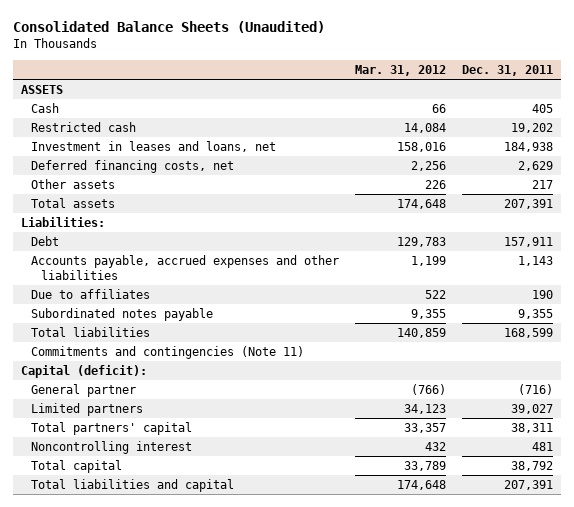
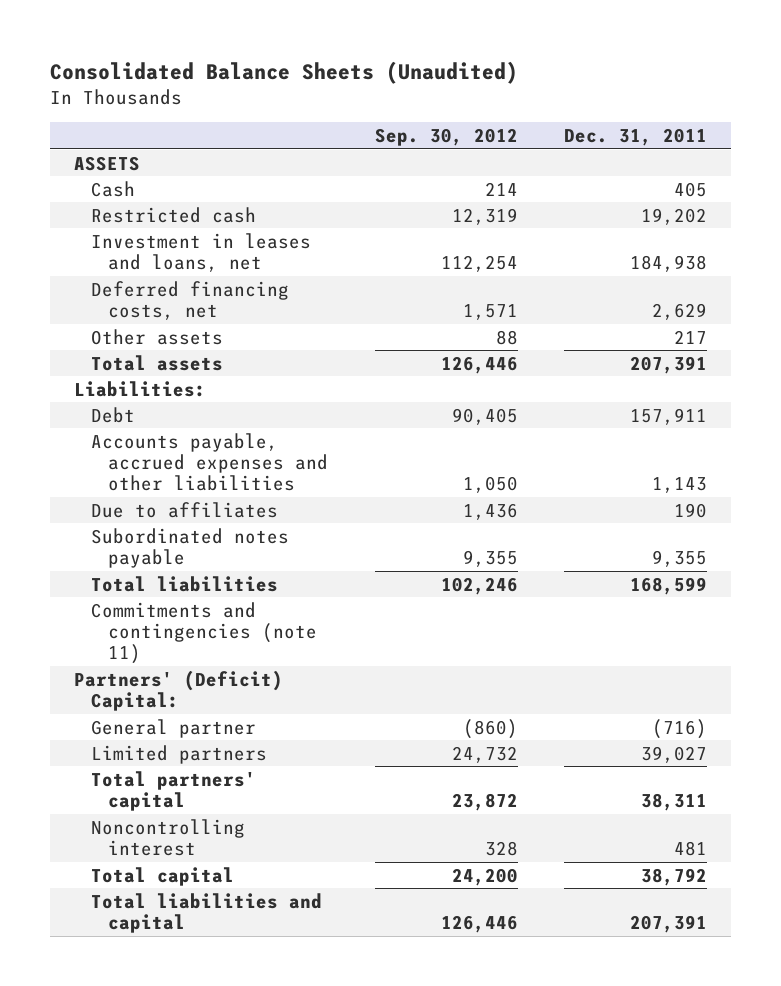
[355,65,447,77] Mar. 31, 2012 -> none
none -> [374,127,518,146] Sep. 30, 2012
[31,345,305,359] Commitments and contingencies (Note 11) -> [91,601,318,665] Commitments and contingencies (note 11)
[21,364,148,378] Capital (deficit): -> [73,669,283,712] Partners' (Deficit) Capital:

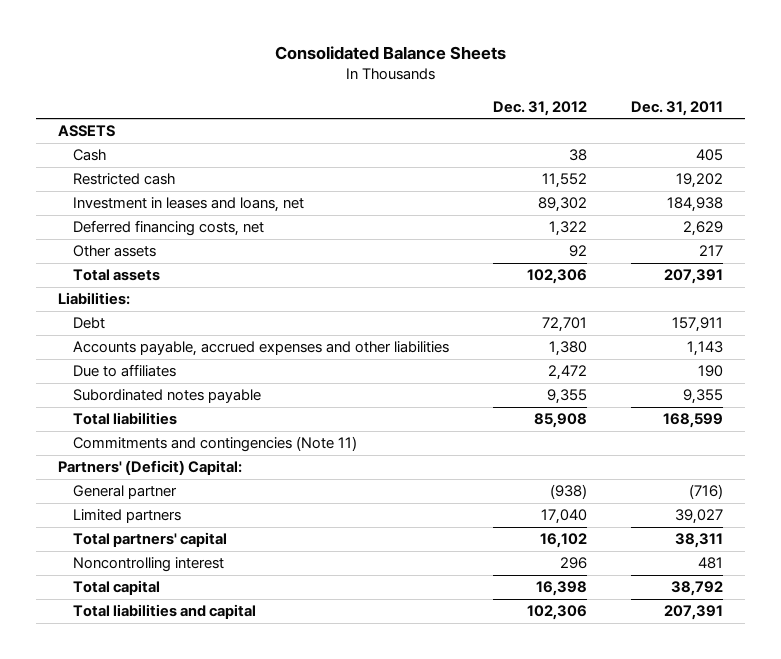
[50,61,519,85] Consolidated Balance Sheets (Unaudited) -> [274,45,506,60] Consolidated Balance Sheets
[374,127,518,146] Sep. 30, 2012 -> none
none -> [492,100,587,116] Dec. 31, 2012
[91,601,318,665] Commitments and contingencies (note 11) -> [72,436,357,453] Commitments and contingencies (Note 11)

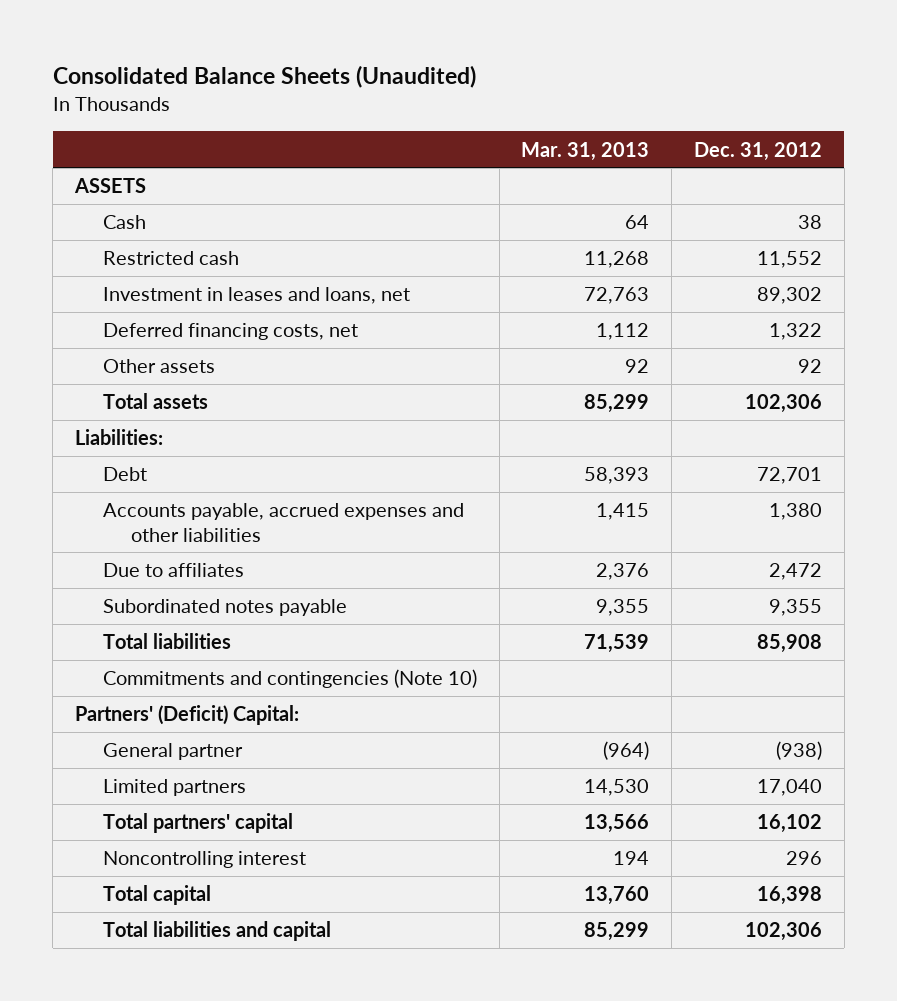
[274,45,506,60] Consolidated Balance Sheets -> [52,65,476,89] Consolidated Balance Sheets (Unaudited)
[631,100,724,116] Dec. 31, 2011 -> none
none -> [521,141,650,161] Mar. 31, 2013
[72,436,357,453] Commitments and contingencies (Note 11) -> [102,669,477,689] Commitments and contingencies (Note 10)

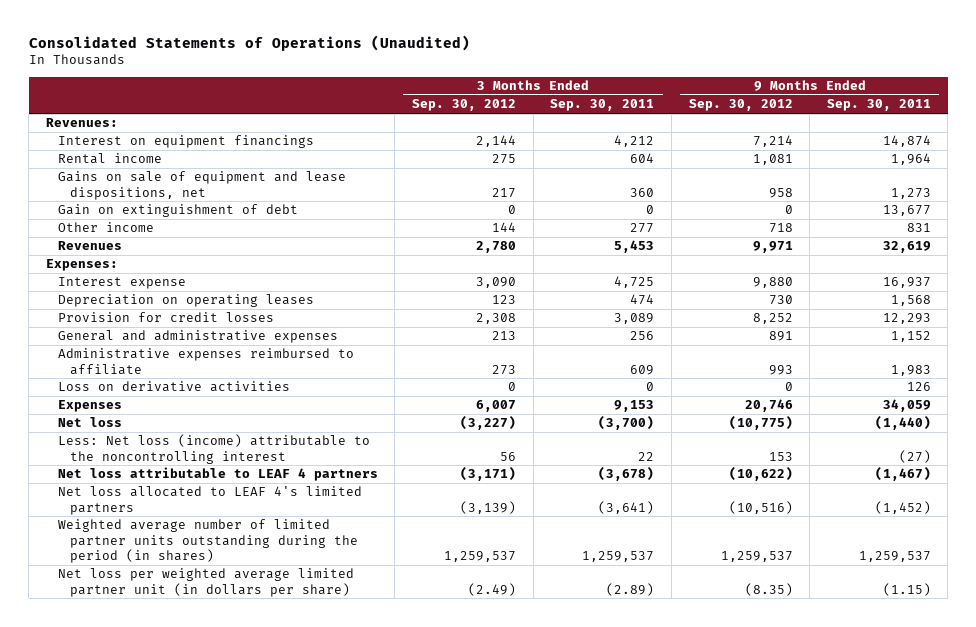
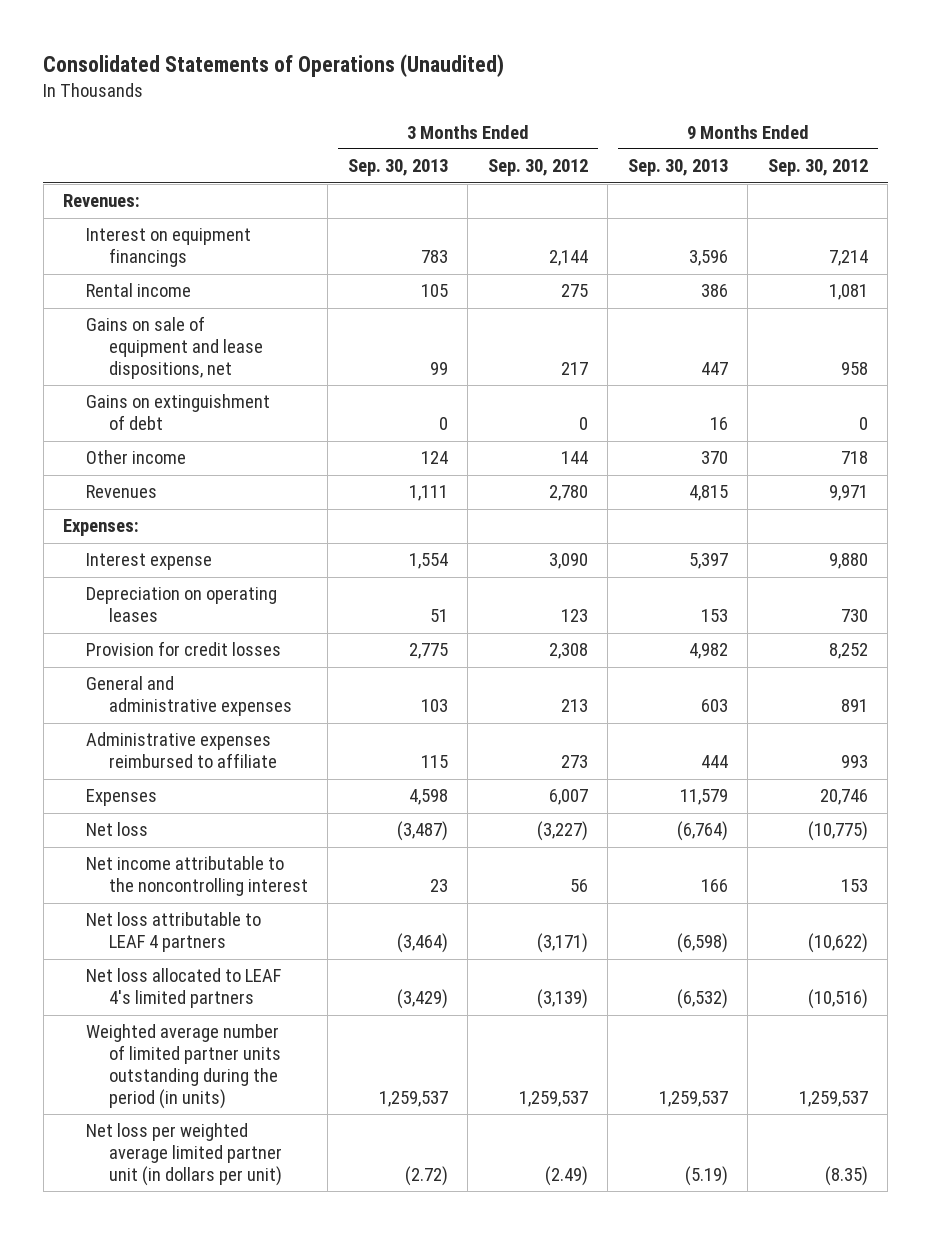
[550,99,655,112] Sep. 30, 2011 -> none
[826,99,931,112] Sep. 30, 2011 -> none
none -> [347,159,448,177] Sep. 30, 2013
none -> [627,159,728,177] Sep. 30, 2013
[57,204,298,218] Gain on extinguishment of debt -> [85,394,270,431] Gains on extinguishment of debt
[57,381,290,393] Loss on derivative activities -> none
[57,434,370,464] Less: Net loss (income) attributable to the noncontrolling interest -> [85,856,308,897] Net income attributable to the noncontrolling interest
[57,519,358,563] Weighted average number of limited partner units outstanding during the period (in shares) -> [85,1024,281,1109] Weighted average number of limited partner units outstanding during the period (in units)
[57,568,354,597] Net loss per weighted average limited partner unit (in dollars per share) -> [85,1123,282,1187] Net loss per weighted average limited partner unit (in dollars per unit)

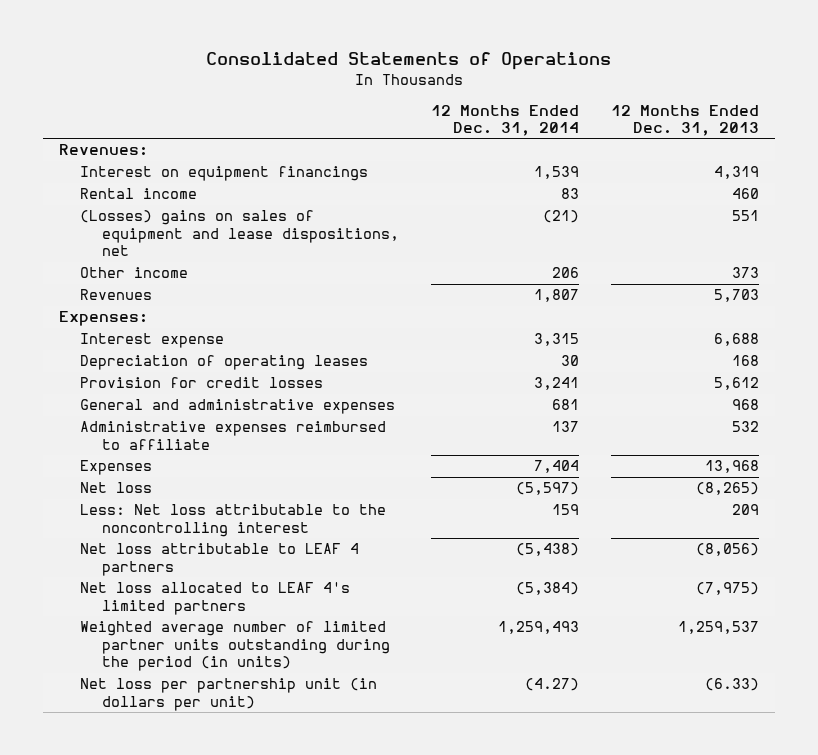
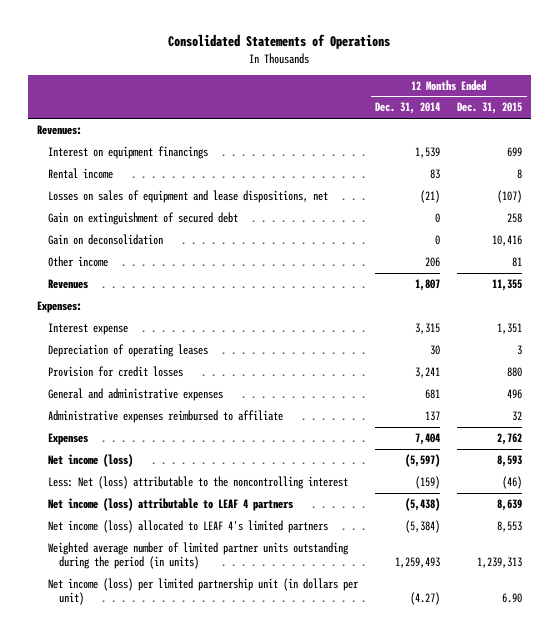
[611,104,760,136] 12 Months Ended Dec. 31, 2013 -> none
none -> [457,102,523,115] Dec. 31, 2015
[80,210,399,257] (Losses) gains on sales of equipment and lease dispositions, net -> [47,190,328,204] Losses on sales of equipment and lease dispositions, net
none -> [47,212,238,226] Gain on extinguishment of secured debt
none -> [47,234,163,246] Gain on deconsolidation
[80,482,153,494] Net loss -> [47,454,133,468] Net income (loss)
[80,504,387,537] Less: Net loss attributable to the noncontrolling interest -> [47,476,348,490] Less: Net (loss) attributable to the noncontrolling interest
[551,504,579,516] 159 -> [414,476,440,490] (159)
[80,543,360,576] Net loss attributable to LEAF 4 partners -> [47,498,293,512] Net income (loss) attributable to LEAF 4 partners
[80,582,351,615] Net loss allocated to LEAF 4's limited partners -> [47,520,328,534] Net income (loss) allocated to LEAF 4's limited partners
[80,678,378,711] Net loss per partnership unit (in dollars per unit) -> [47,578,359,605] Net income (loss) per limited partnership unit (in dollars per unit)

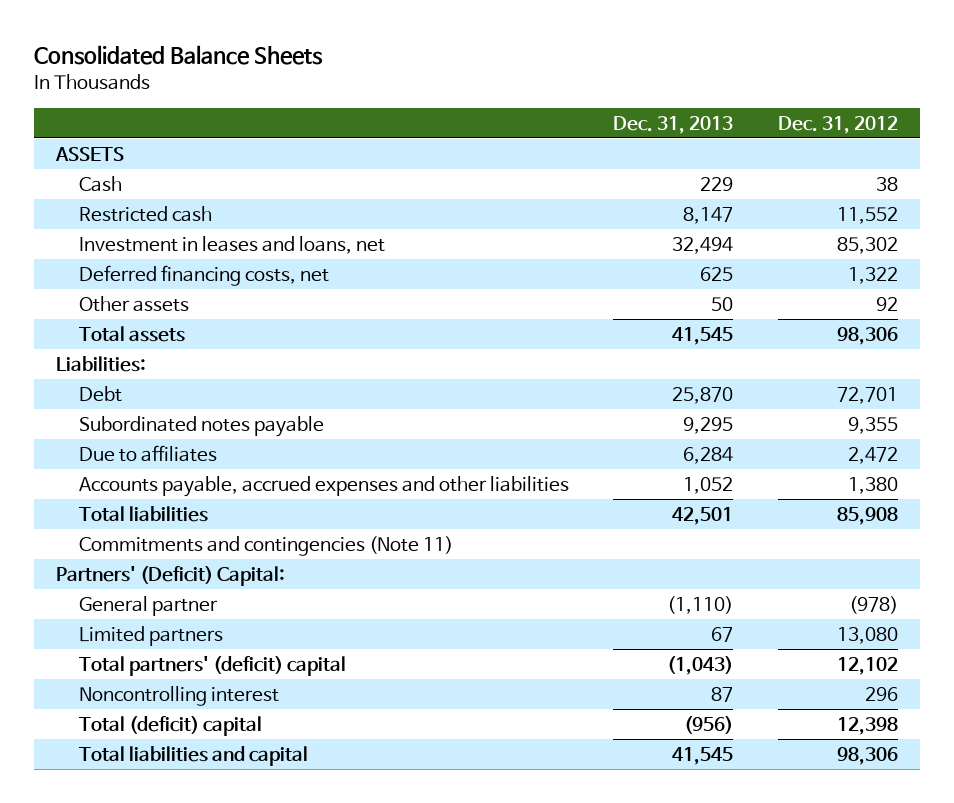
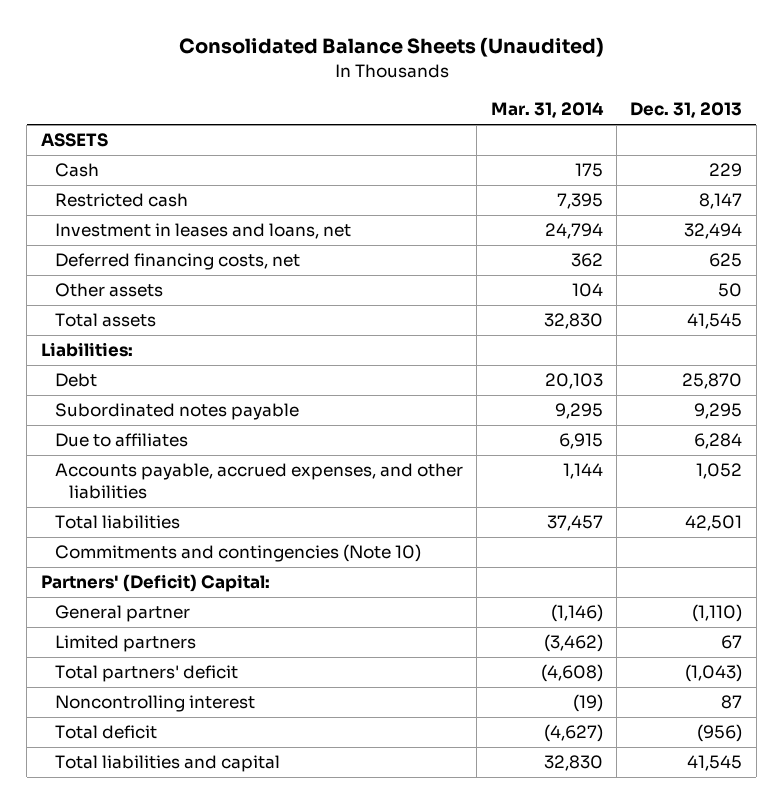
[33,45,323,66] Consolidated Balance Sheets -> [178,37,604,58] Consolidated Balance Sheets (Unaudited)
[777,115,898,134] Dec. 31, 2012 -> none
none -> [490,102,604,119] Mar. 31, 2014
[78,475,569,497] Accounts payable, accrued expenses and other liabilities -> [54,463,463,499] Accounts payable, accrued expenses, and other liabilities
[78,535,453,556] Commitments and contingencies (Note 11) -> [54,544,421,563] Commitments and contingencies (Note 10)
[78,655,346,676] Total partners' (deficit) capital -> [54,665,238,683] Total partners' deficit
[78,715,262,736] Total (deficit) capital -> [54,725,157,740] Total deficit

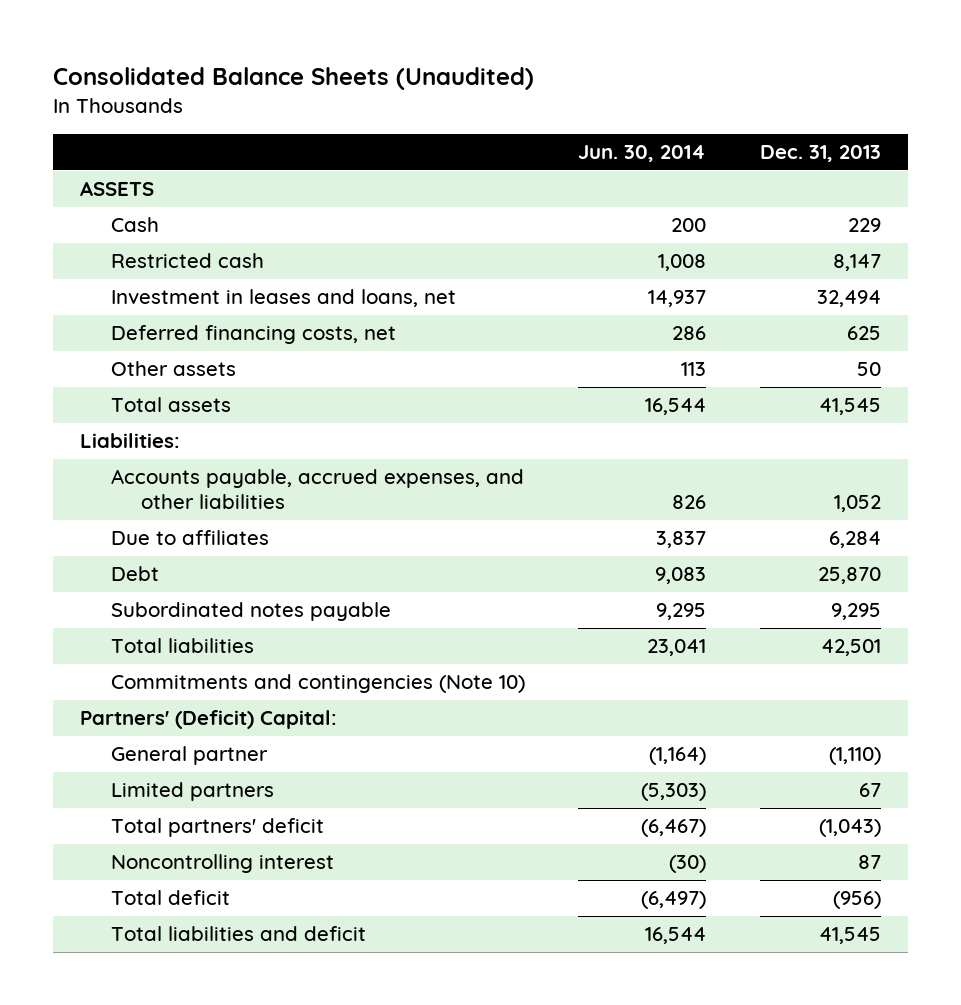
[490,102,604,119] Mar. 31, 2014 -> none
none -> [578,145,707,163] Jun. 30, 2014
[54,463,463,499] Accounts payable, accrued expenses, and other liabilities -> [110,469,524,510] Accounts payable, accrued expenses, and other liabilities
[54,433,188,448] Due to affiliates -> [110,530,269,546] Due to affiliates
[54,755,280,773] Total liabilities and capital -> [110,926,366,942] Total liabilities and deficit

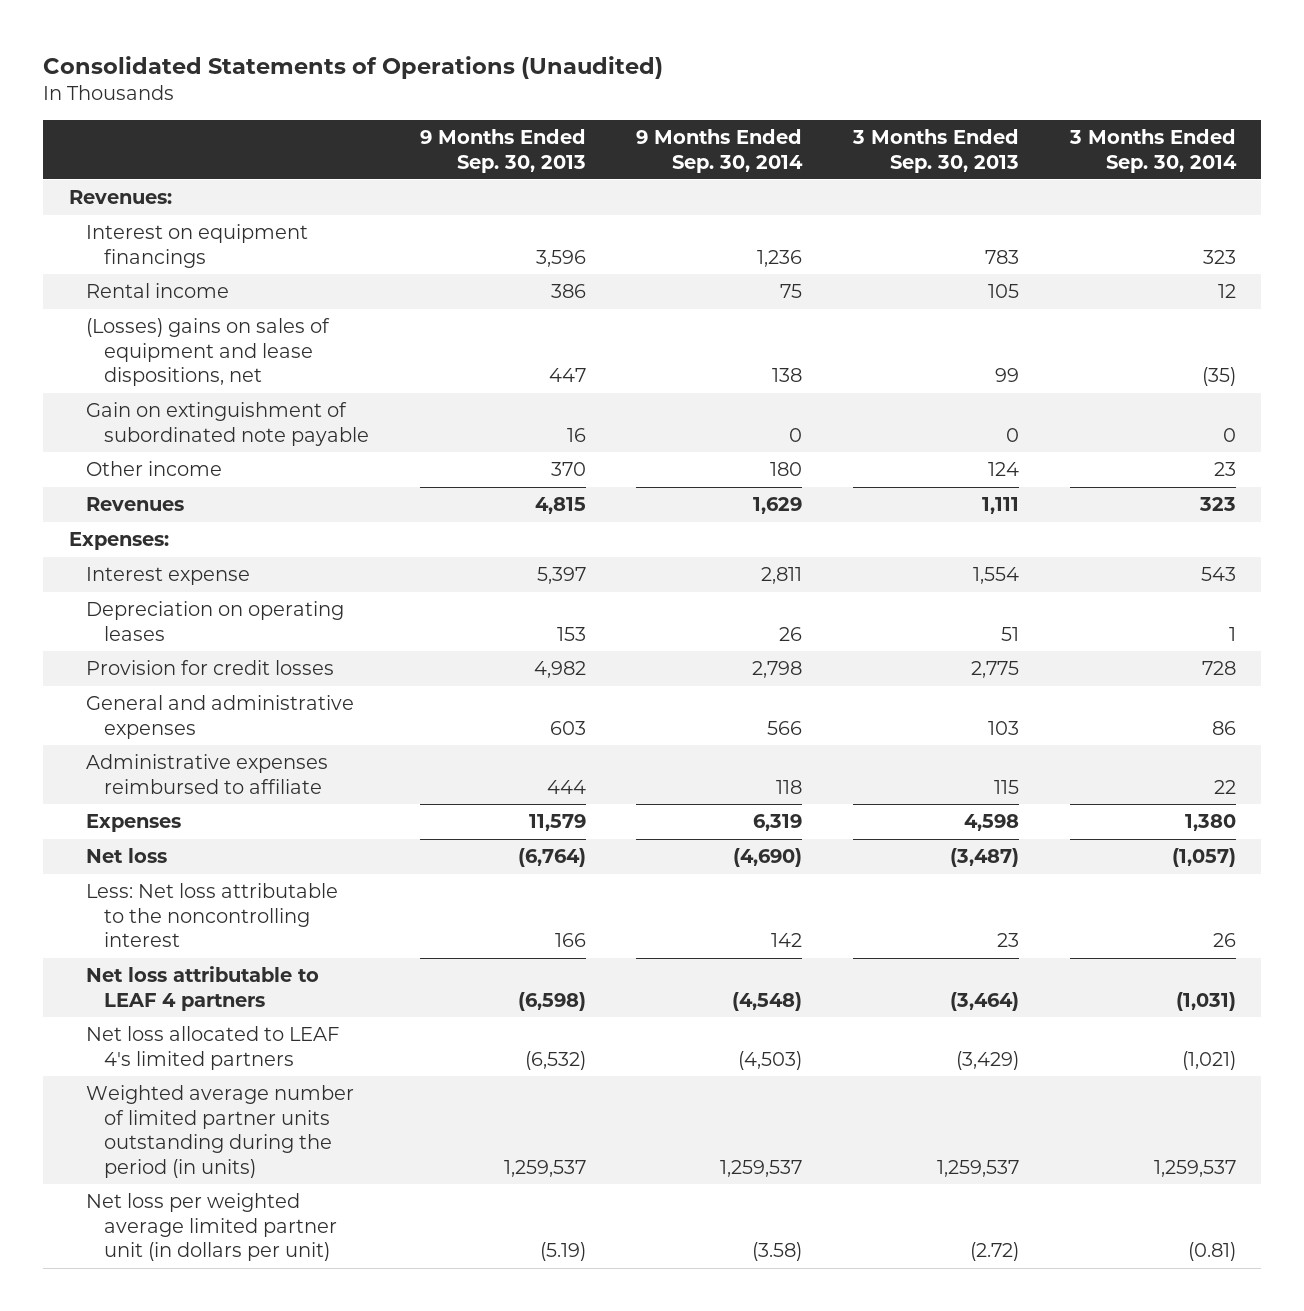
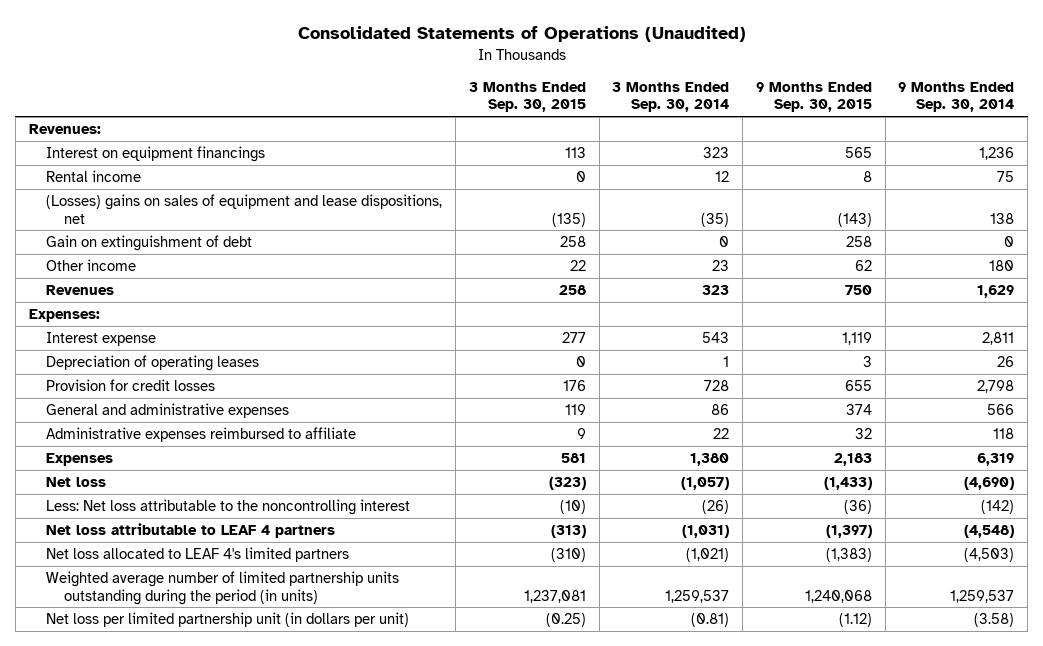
[419,128,586,173] 9 Months Ended Sep. 30, 2013 -> none
[852,128,1020,173] 3 Months Ended Sep. 30, 2013 -> none
none -> [468,81,586,113] 3 Months Ended Sep. 30, 2015
none -> [755,81,872,113] 9 Months Ended Sep. 30, 2015
[86,402,370,446] Gain on extinguishment of subordinated note payable -> [46,235,253,252] Gain on extinguishment of debt
[86,601,345,641] Depreciation on operating leases -> [46,355,260,372] Depreciation of operating leases
[771,933,803,948] 142 -> [981,500,1015,515] (142)
[1212,933,1236,948] 26 -> [702,500,730,515] (26)
[86,1085,355,1178] Weighted average number of limited partner units outstanding during the period (in units) -> [46,571,400,605] Weighted average number of limited partnership units outstanding during the period (in units)
[86,1193,338,1262] Net loss per weighted average limited partner unit (in dollars per unit) -> [46,612,410,628] Net loss per limited partnership unit (in dollars per unit)

